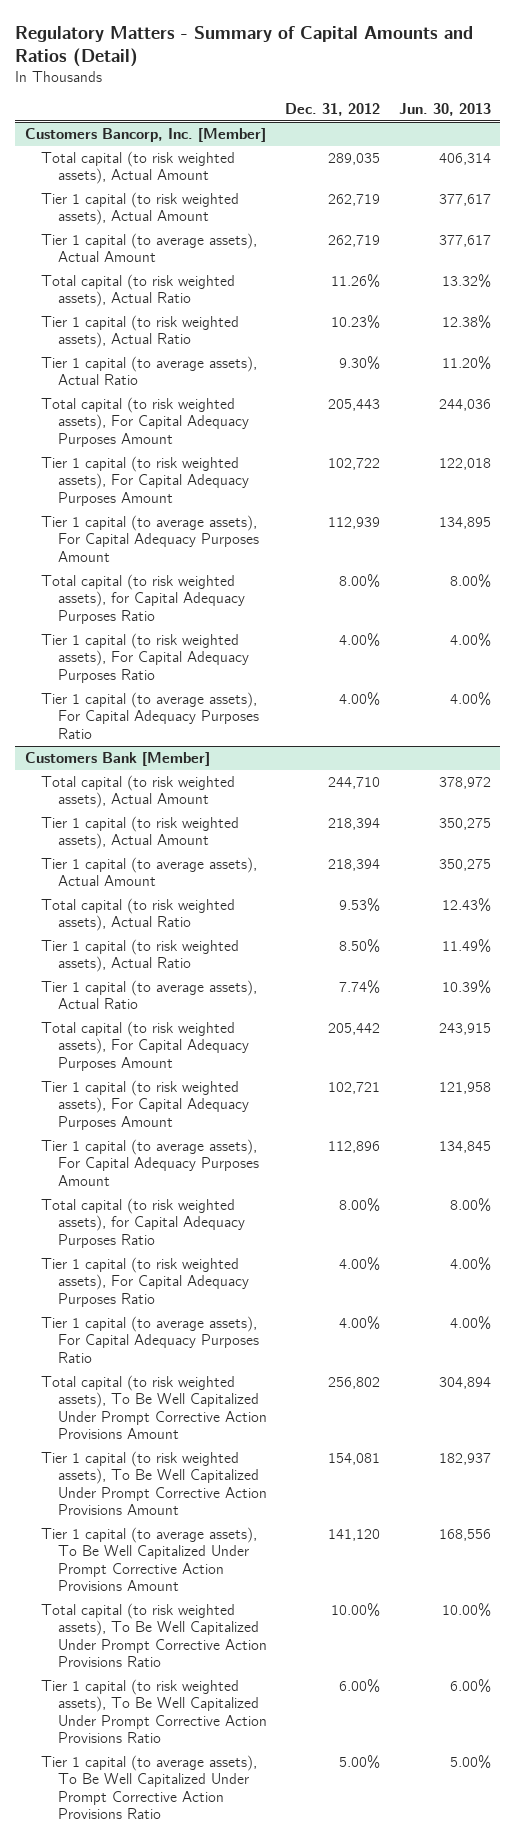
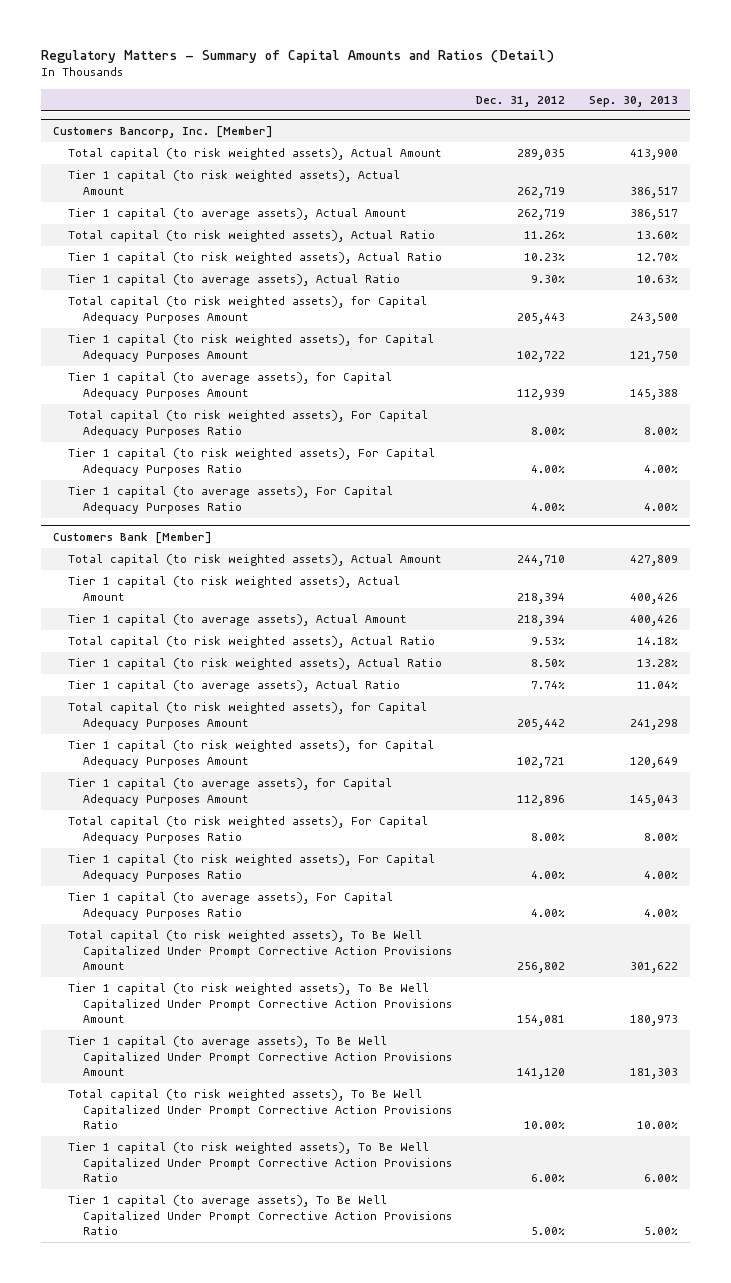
[398,103,491,117] Jun. 30, 2013 -> none
none -> [588,95,678,107] Sep. 30, 2013
[41,397,249,447] Total capital (to risk weighted assets), For Capital Adequacy Purposes Amount -> [68,296,428,324] Total capital (to risk weighted assets), for Capital Adequacy Purposes Amount
[41,456,249,506] Tier 1 capital (to risk weighted assets), For Capital Adequacy Purposes Amount -> [68,334,435,362] Tier 1 capital (to risk weighted assets), for Capital Adequacy Purposes Amount
[41,515,259,562] Tier 1 capital (to average assets), For Capital Adequacy Purposes Amount -> [68,372,393,400] Tier 1 capital (to average assets), for Capital Adequacy Purposes Amount
[41,574,245,624] Total capital (to risk weighted assets), for Capital Adequacy Purposes Ratio -> [68,410,429,438] Total capital (to risk weighted assets), For Capital Adequacy Purposes Ratio
[41,1021,249,1071] Total capital (to risk weighted assets), For Capital Adequacy Purposes Amount -> [68,702,428,730] Total capital (to risk weighted assets), for Capital Adequacy Purposes Amount
[41,1080,249,1130] Tier 1 capital (to risk weighted assets), For Capital Adequacy Purposes Amount -> [68,740,435,768] Tier 1 capital (to risk weighted assets), for Capital Adequacy Purposes Amount
[41,1139,259,1186] Tier 1 capital (to average assets), For Capital Adequacy Purposes Amount -> [68,778,393,806] Tier 1 capital (to average assets), for Capital Adequacy Purposes Amount
[41,1198,245,1248] Total capital (to risk weighted assets), for Capital Adequacy Purposes Ratio -> [68,816,429,844] Total capital (to risk weighted assets), For Capital Adequacy Purposes Ratio

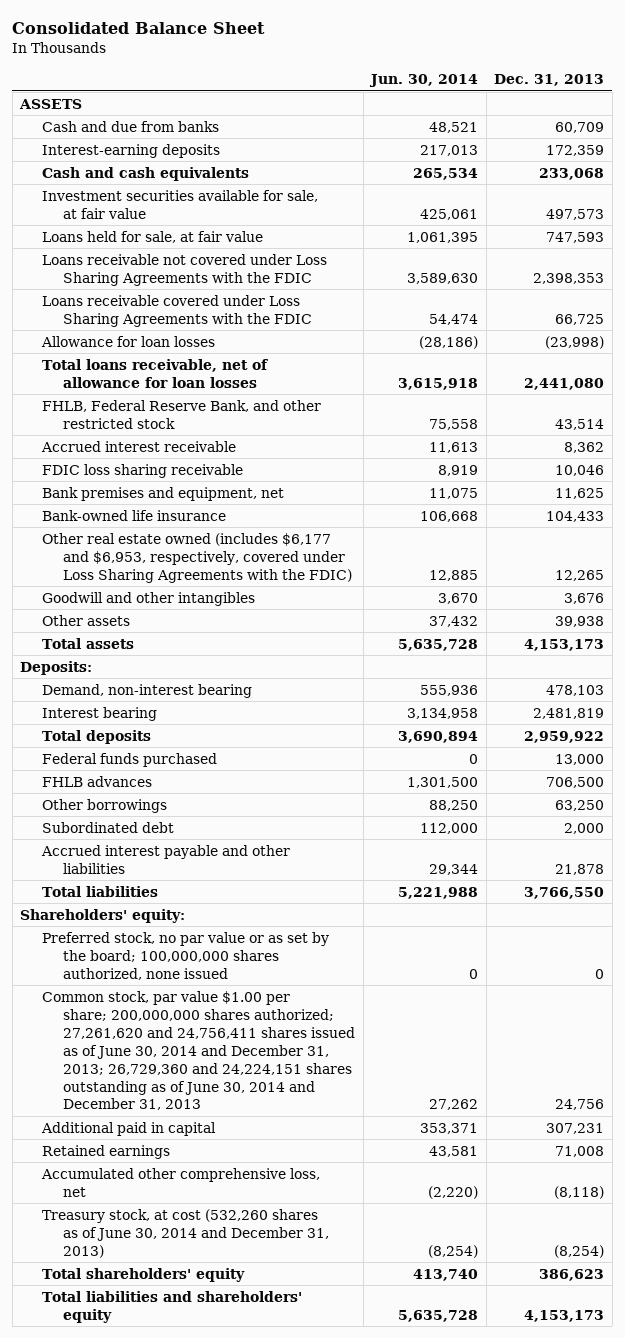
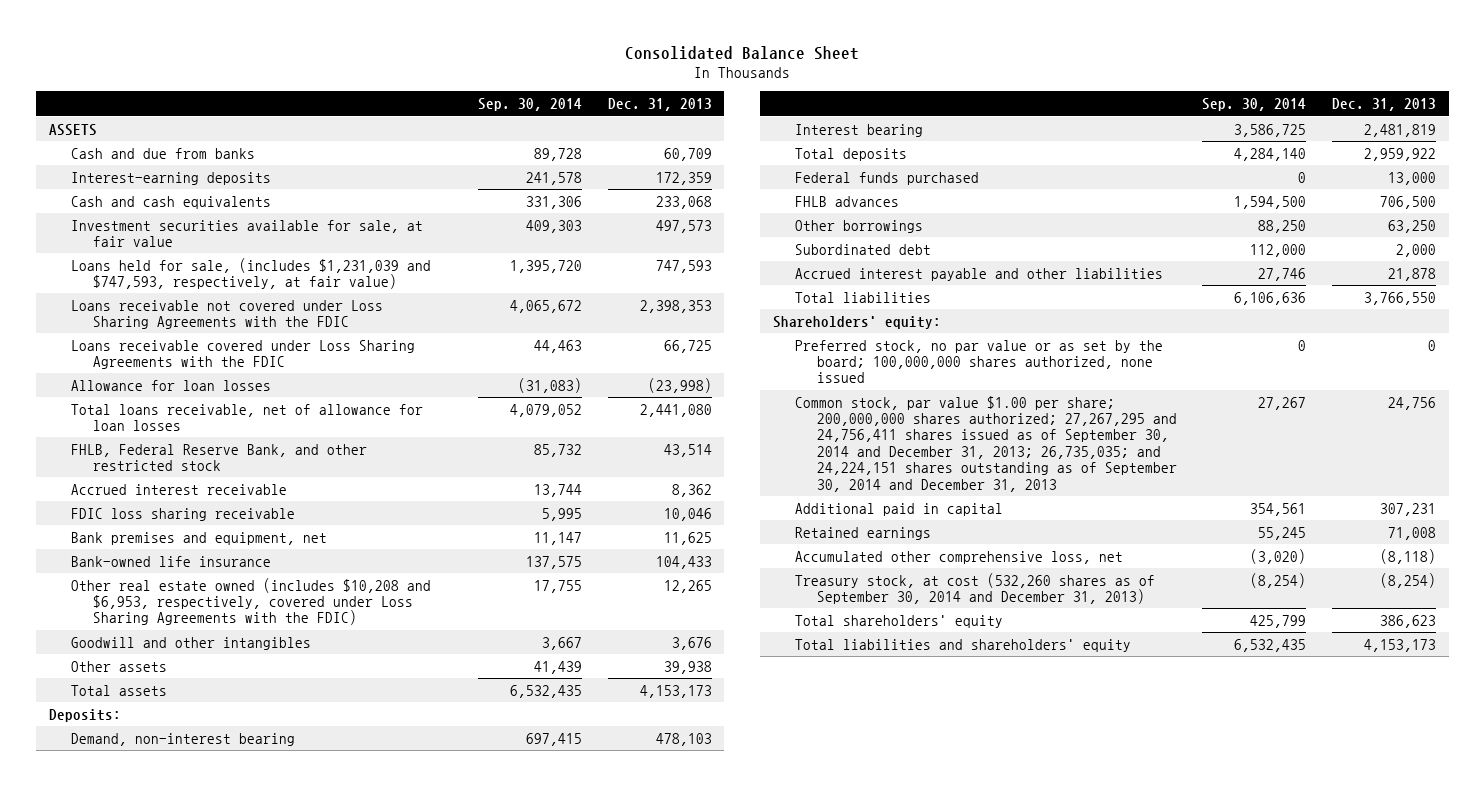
[369,74,479,88] Jun. 30, 2014 -> none
none -> [478,98,583,112] Sep. 30, 2014
[41,230,263,243] Loans held for sale, at fair value -> [70,257,431,290] Loans held for sale, (includes $1,231,039 and $747,593, respectively, at fair value)
[41,532,353,583] Other real estate owned (includes $6,177 and $6,953, respectively, covered under Loss Sharing Agreements with the FDIC) -> [70,577,431,626] Other real estate owned (includes $10,208 and $6,953, respectively, covered under Loss Sharing Agreements with the FDIC)
[41,990,356,1111] Common stock, par value $1.00 per share; 200,000,000 shares authorized; 27,261,620 and 24,756,411 shares issued as of June 30, 2014 and December 31, 2013; 26,729,360 and 24,224,151 shares outstanding as of June 30, 2014 and December 31, 2013 -> [794,395,1177,492] Common stock, par value $1.00 per share; 200,000,000 shares authorized; 27,267,295 and 24,756,411 shares issued as of September 30, 2014 and December 31, 2013; 26,735,035; and 24,224,151 shares outstanding as of September 30, 2014 and December 31, 2013
[41,1208,330,1258] Treasury stock, at cost (532,260 shares as of June 30, 2014 and December 31, 2013) -> [794,572,1155,605] Treasury stock, at cost (532,260 shares as of September 30, 2014 and December 31, 2013)

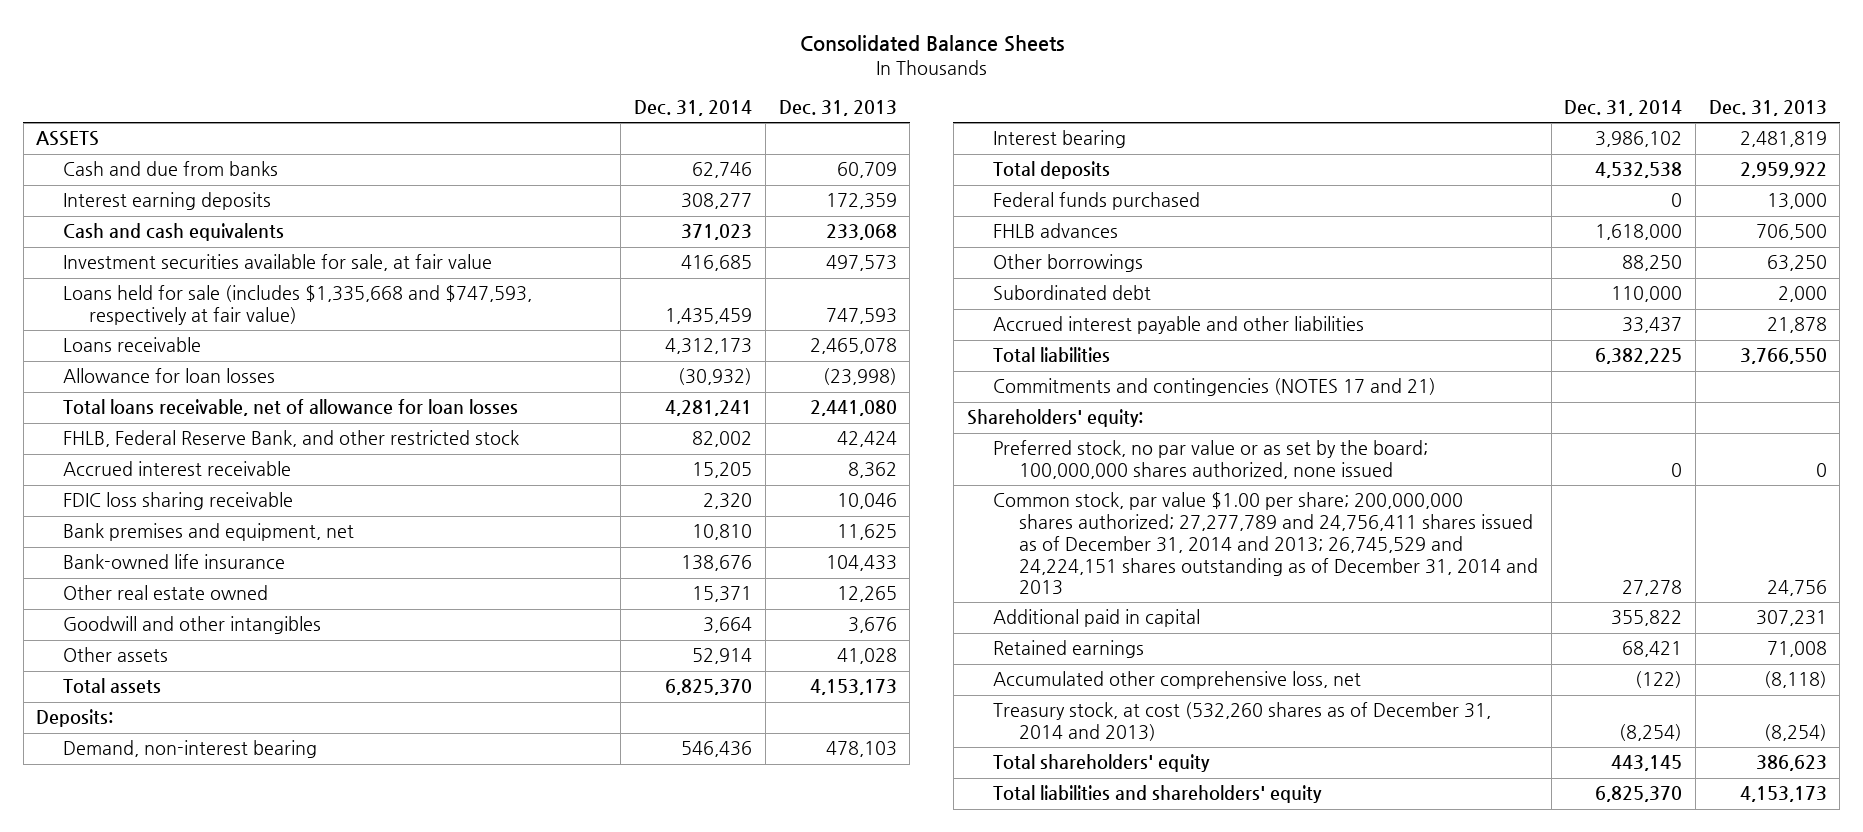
[625,45,860,60] Consolidated Balance Sheet -> [799,35,1064,53] Consolidated Balance Sheets
[478,98,583,112] Sep. 30, 2014 -> none
none -> [634,99,753,116] Dec. 31, 2014
[70,171,271,185] Interest-earning deposits -> [62,192,271,211] Interest earning deposits
[70,299,383,330] Loans receivable not covered under Loss Sharing Agreements with the FDIC -> none
[70,339,415,370] Loans receivable covered under Loss Sharing Agreements with the FDIC -> none
[70,257,431,290] Loans held for sale, (includes $1,231,039 and $747,593, respectively, at fair value) -> [62,285,532,326] Loans held for sale (includes $1,335,668 and $747,593, respectively at fair value)
none -> [62,337,201,353] Loans receivable
[663,443,712,457] 43,514 -> [836,431,897,448] 42,424
[70,577,431,626] Other real estate owned (includes $10,208 and $6,953, respectively, covered under Loss Sharing Agreements with the FDIC) -> [62,585,268,601] Other real estate owned
[663,660,712,674] 39,938 -> [836,648,897,665] 41,028
none -> [992,378,1436,397] Commitments and contingencies (NOTES 17 and 21)
[794,395,1177,492] Common stock, par value $1.00 per share; 200,000,000 shares authorized; 27,267,295 and 24,756,411 shares issued as of September 30, 2014 and December 31, 2013; 26,735,035; and 24,224,151 shares outstanding as of September 30, 2014 and December 31, 2013 -> [992,492,1539,596] Common stock, par value $1.00 per share; 200,000,000 shares authorized; 27,277,789 and 24,756,411 shares issued as of December 31, 2014 and 2013; 26,745,529 and 24,224,151 shares outstanding as of December 31, 2014 and 2013
[794,572,1155,605] Treasury stock, at cost (532,260 shares as of September 30, 2014 and December 31, 2013) -> [992,702,1491,742] Treasury stock, at cost (532,260 shares as of December 31, 2014 and 2013)

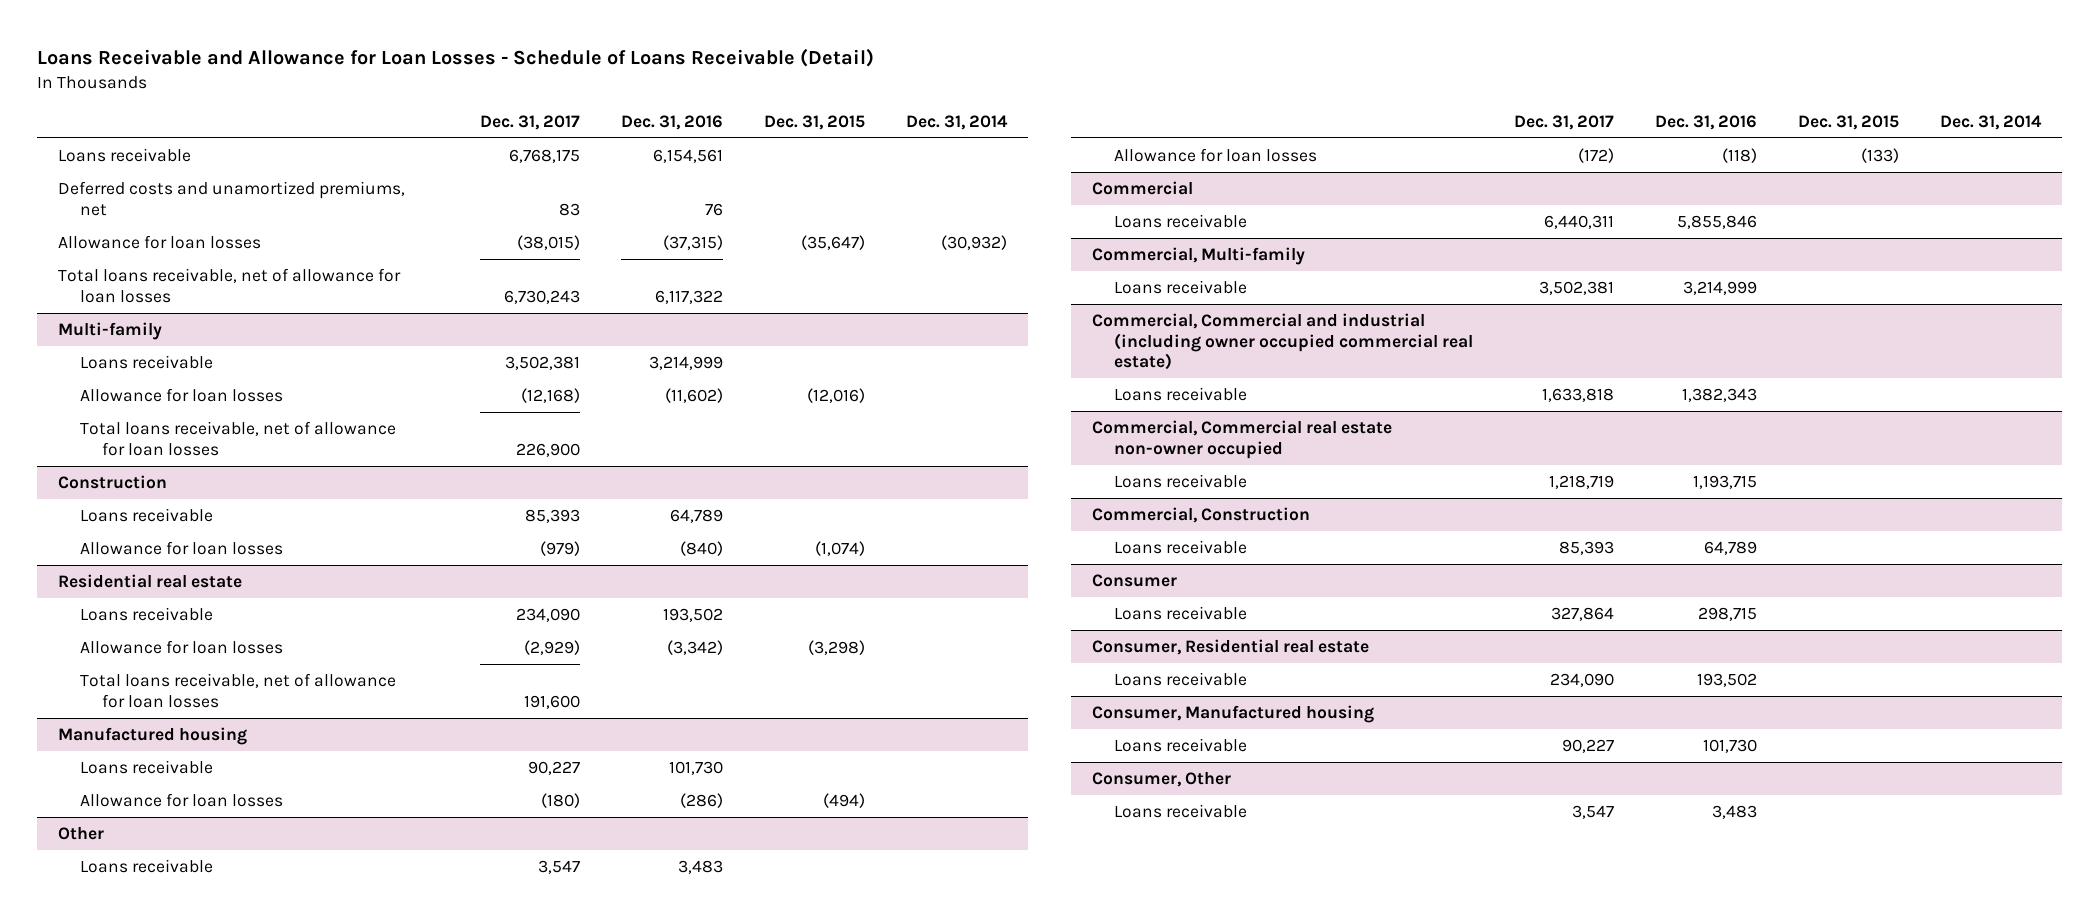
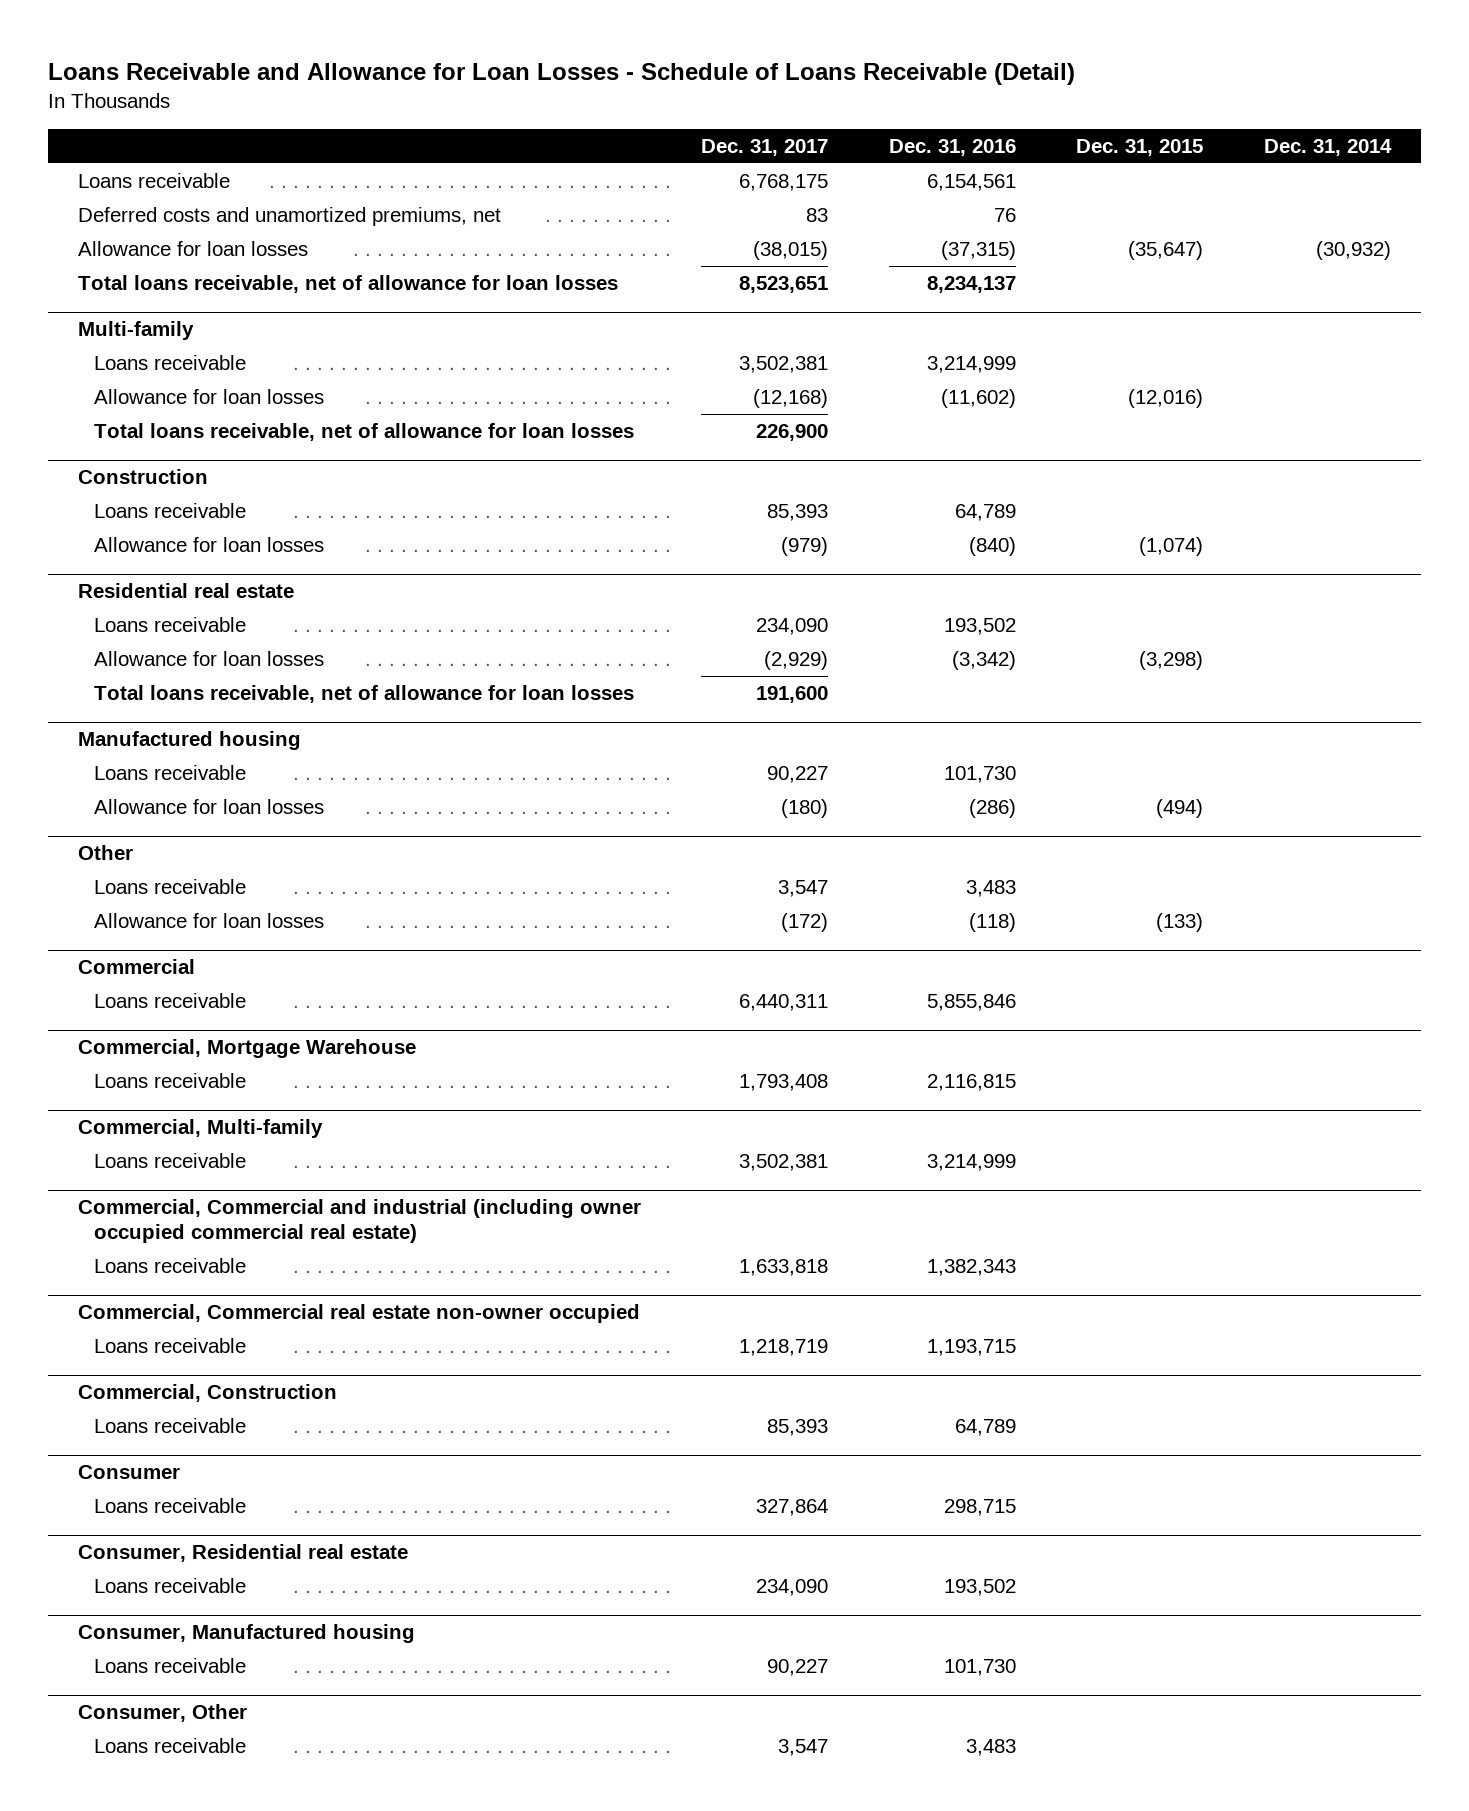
[504,289,581,304] 6,730,243 -> [739,276,829,294] 8,523,651
[655,289,724,304] 6,117,322 -> [926,276,1016,294] 8,234,137
none -> [78,1039,417,1059] Commercial, Mortgage Warehouse
none -> [93,1073,246,1089] Loans receivable

